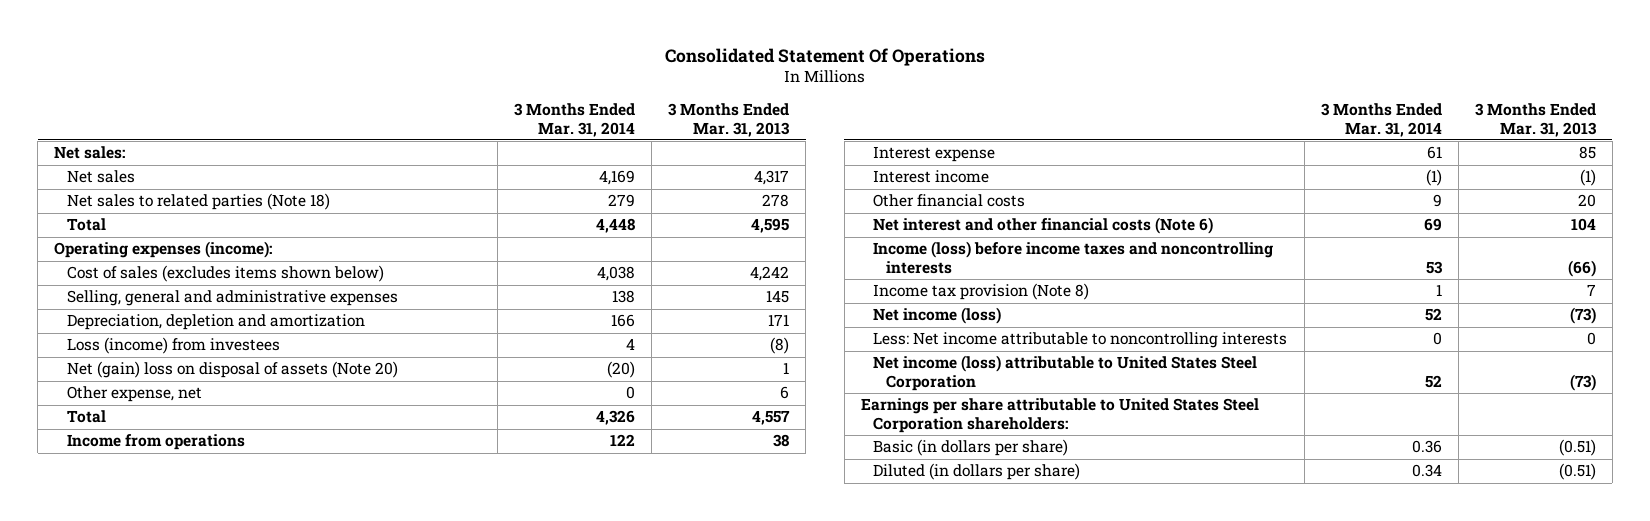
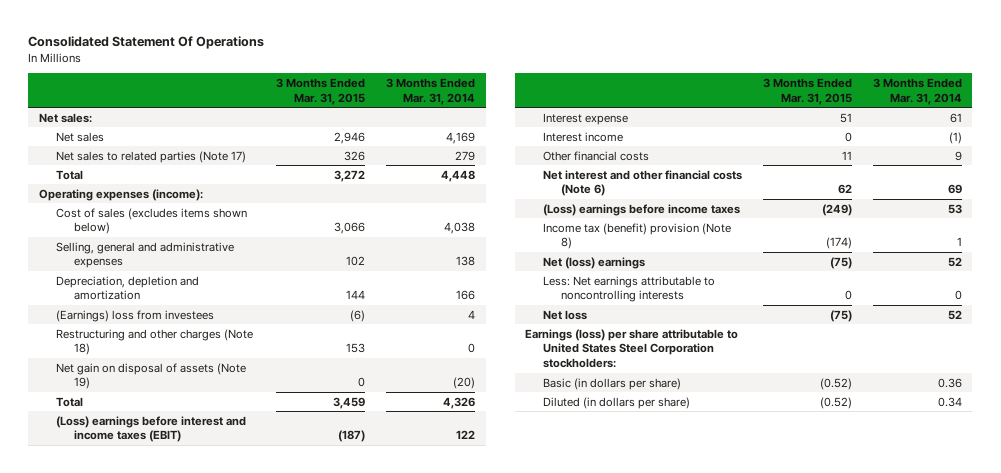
[668,103,791,137] 3 Months Ended Mar. 31, 2013 -> none
none -> [276,77,366,105] 3 Months Ended Mar. 31, 2015
[66,193,330,211] Net sales to related parties (Note 18) -> [56,150,247,163] Net sales to related parties (Note 17)
[66,386,202,403] Other expense, net -> none
[66,337,280,355] Loss (income) from investees -> [56,309,215,322] (Earnings) loss from investees
none -> [56,328,254,356] Restructuring and other charges (Note 18)
[66,361,398,379] Net (gain) loss on disposal of assets (Note 20) -> [56,362,247,390] Net gain on disposal of assets (Note 19)
[66,434,245,451] Income from operations -> [56,415,247,443] (Loss) earnings before interest and income taxes (EBIT)
[873,241,1274,274] Income (loss) before income taxes and noncontrolling interests -> [542,203,740,216] (Loss) earnings before income taxes
[873,283,1090,301] Income tax provision (Note 8) -> [542,222,731,250] Income tax (benefit) provision (Note 8)
[873,307,1002,325] Net income (loss) -> [542,256,645,269] Net (loss) earnings
[873,332,1288,349] Less: Net income attributable to noncontrolling interests -> [542,275,715,303] Less: Net earnings attributable to noncontrolling interests
[873,355,1258,391] Net income (loss) attributable to United States Steel Corporation -> [542,309,587,320] Net loss
[860,398,1259,433] Earnings per share attributable to United States Steel Corporation shareholders: -> [525,328,739,369] Earnings (loss) per share attributable to United States Steel Corporation stockholders:

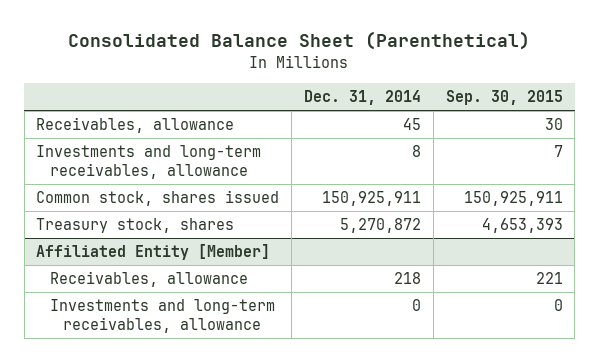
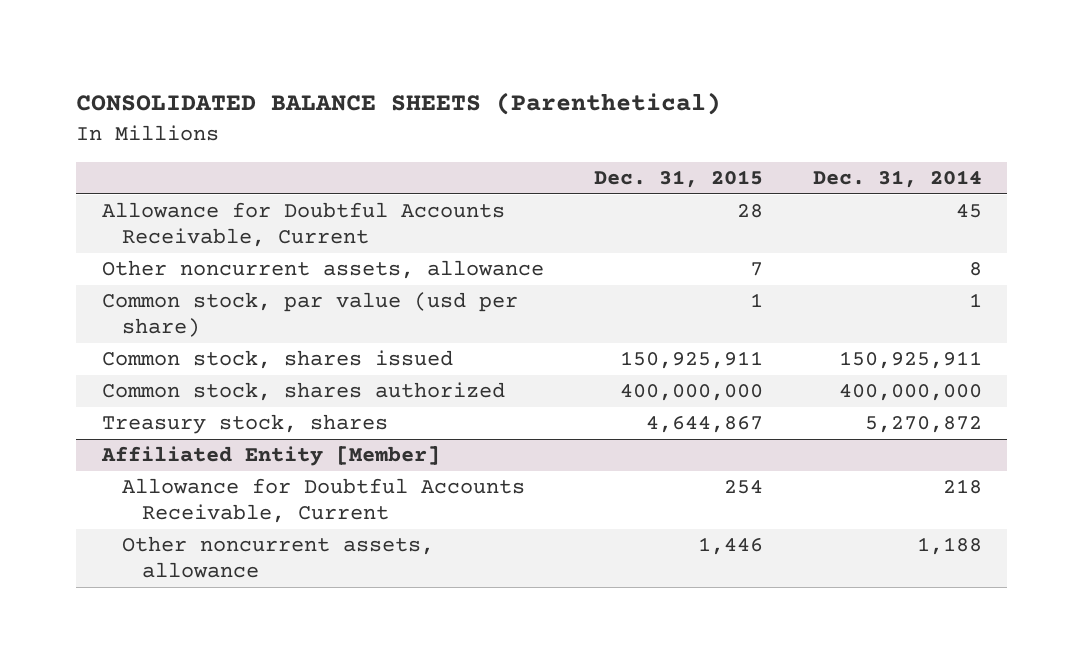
[68,31,531,51] Consolidated Balance Sheet (Parenthetical) -> [76,92,722,116] CONSOLIDATED BALANCE SHEETS (Parenthetical)
[445,89,563,105] Sep. 30, 2015 -> none
none -> [593,169,763,188] Dec. 31, 2015
[36,117,235,134] Receivables, allowance -> [101,202,505,248] Allowance for Doubtful Accounts Receivable, Current
[36,145,262,179] Investments and long-term receivables, allowance -> [101,260,544,280] Other noncurrent assets, allowance
none -> [101,292,518,338] Common stock, par value (usd per share)
none -> [101,382,505,402] Common stock, shares authorized
[49,299,275,333] Investments and long-term receivables, allowance -> none
[49,271,248,288] Receivables, allowance -> [122,478,526,524] Allowance for Doubtful Accounts Receivable, Current
none -> [122,536,435,579] Other noncurrent assets, allowance

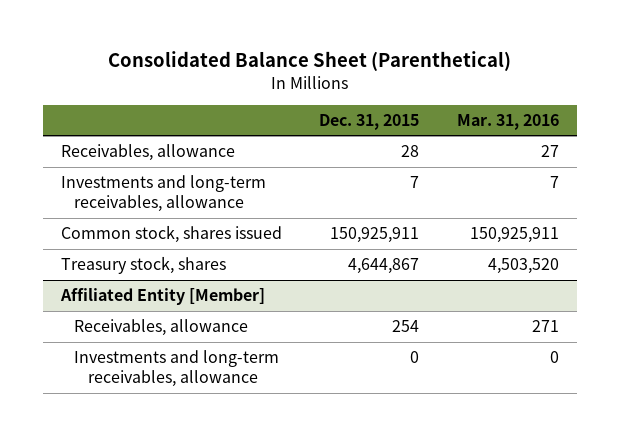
[76,92,722,116] CONSOLIDATED BALANCE SHEETS (Parenthetical) -> [107,51,511,72] Consolidated Balance Sheet (Parenthetical)
[813,169,983,188] Dec. 31, 2014 -> none
none -> [456,113,559,130] Mar. 31, 2016
[101,292,518,338] Common stock, par value (usd per share) -> none
[101,202,505,248] Allowance for Doubtful Accounts Receivable, Current -> [61,144,236,162] Receivables, allowance
[101,260,544,280] Other noncurrent assets, allowance -> [61,175,267,213] Investments and long-term receivables, allowance
[101,382,505,402] Common stock, shares authorized -> none
[122,536,435,579] Other noncurrent assets, allowance -> none
[122,478,526,524] Allowance for Doubtful Accounts Receivable, Current -> [74,319,249,337] Receivables, allowance
none -> [74,350,280,388] Investments and long-term receivables, allowance

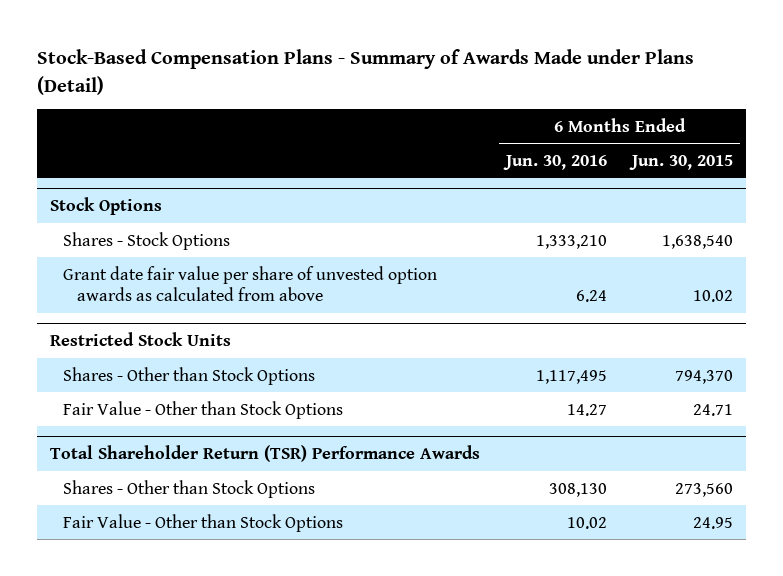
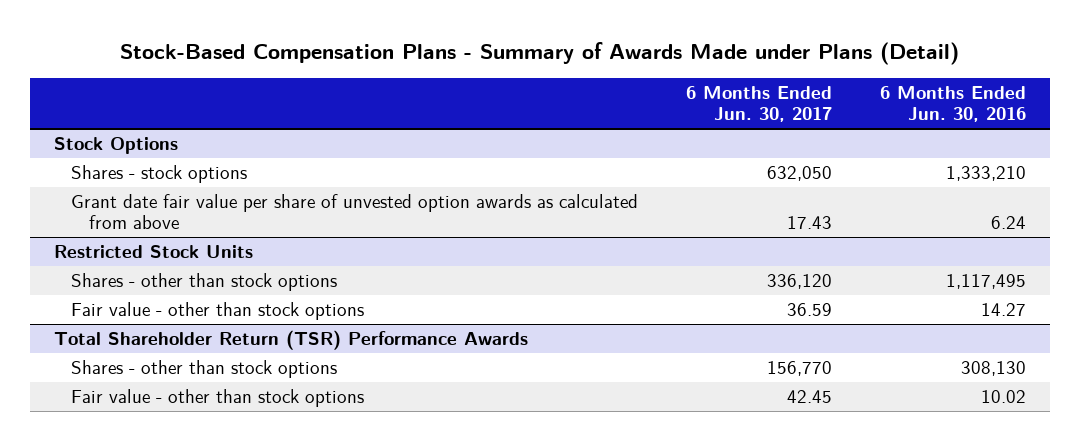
[629,154,734,170] Jun. 30, 2015 -> none
none -> [685,85,832,123] 6 Months Ended Jun. 30, 2017
[63,231,231,250] Shares - Stock Options -> [71,164,248,183] Shares - stock options
[63,366,316,385] Shares - Other than Stock Options -> [71,272,338,291] Shares - other than stock options
[63,400,344,419] Fair Value - Other than Stock Options -> [71,301,365,320] Fair value - other than stock options
[63,479,316,498] Shares - Other than Stock Options -> [71,359,338,378] Shares - other than stock options
[63,513,344,532] Fair Value - Other than Stock Options -> [71,388,365,407] Fair value - other than stock options

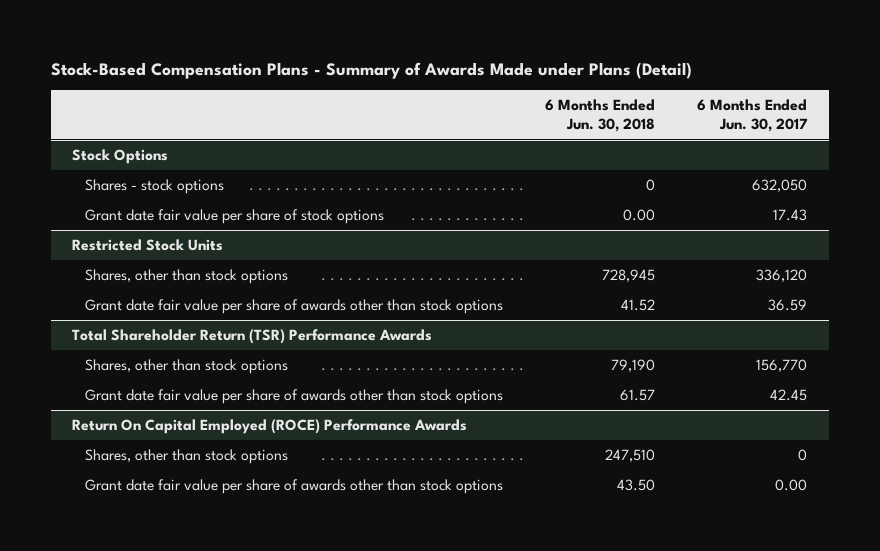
[879,85,1026,123] 6 Months Ended Jun. 30, 2016 -> none
none -> [545,99,656,132] 6 Months Ended Jun. 30, 2018
[71,193,639,230] Grant date fair value per share of unvested option awards as calculated from above -> [84,209,384,225] Grant date fair value per share of stock options
[71,272,338,291] Shares - other than stock options -> [84,269,288,285] Shares, other than stock options
[71,301,365,320] Fair value - other than stock options -> [84,299,503,315] Grant date fair value per share of awards other than stock options
[71,359,338,378] Shares - other than stock options -> [84,359,288,375] Shares, other than stock options
[71,388,365,407] Fair value - other than stock options -> [84,389,503,405] Grant date fair value per share of awards other than stock options
none -> [72,419,468,435] Return On Capital Employed (ROCE) Performance Awards
none -> [84,449,288,465] Shares, other than stock options
none -> [84,479,503,495] Grant date fair value per share of awards other than stock options

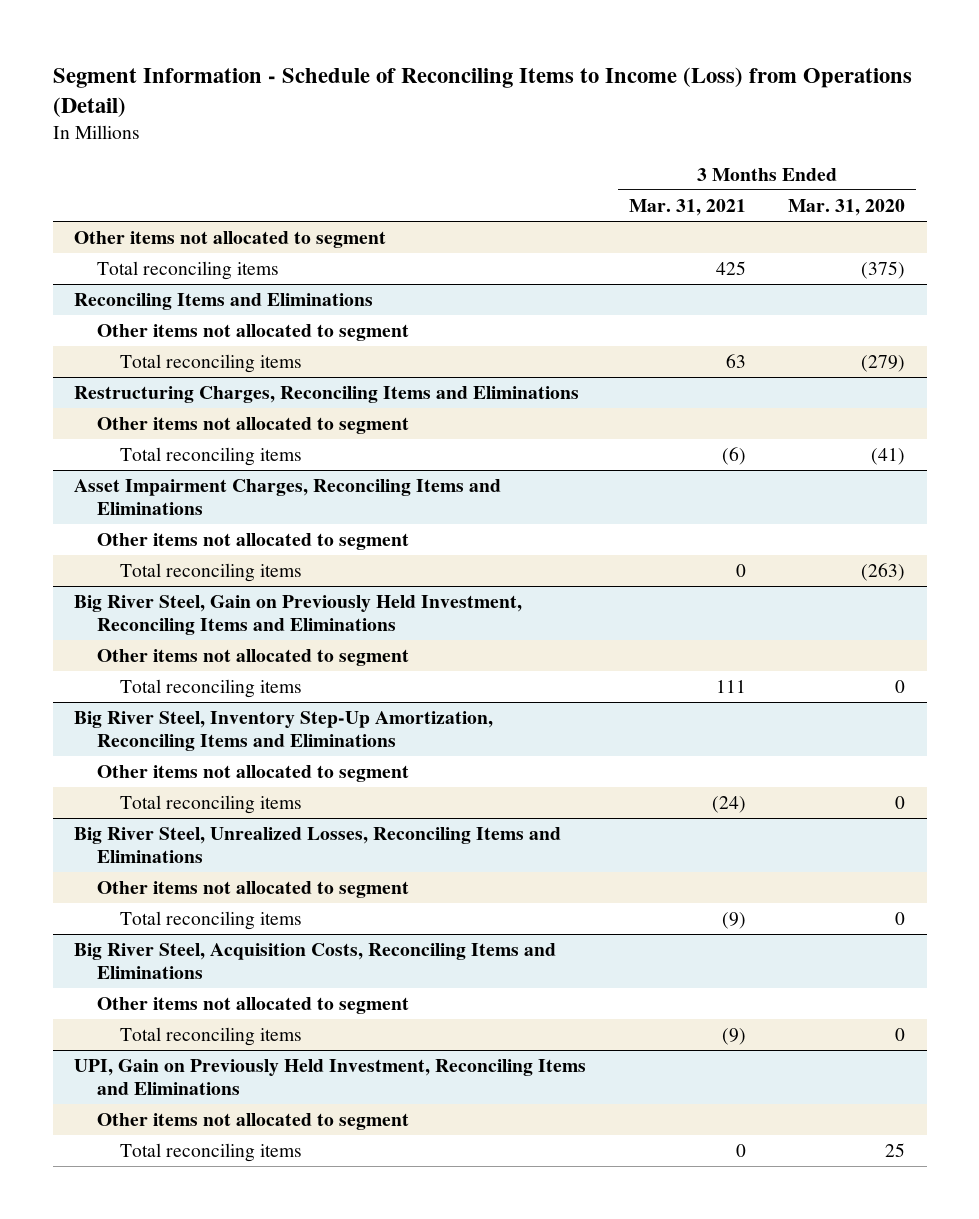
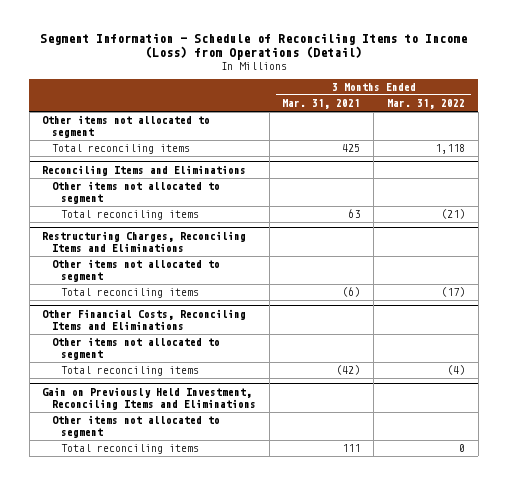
[788,198,906,216] Mar. 31, 2020 -> none
none -> [386,99,465,110] Mar. 31, 2022
[73,479,501,516] Asset Impairment Charges, Reconciling Items and Eliminations -> none
none -> [42,309,247,330] Other Financial Costs, Reconciling Items and Eliminations
[735,564,746,578] 0 -> [336,365,361,376] (42)
[73,595,522,636] Big River Steel, Gain on Previously Held Investment, Reconciling Items and Eliminations -> [42,387,256,410] Gain on Previously Held Investment, Reconciling Items and Eliminations
[73,711,493,752] Big River Steel, Inventory Step-Up Amortization, Reconciling Items and Eliminations -> none
[96,765,409,783] Other items not allocated to segment -> none
[119,795,302,815] Total reconciling items -> none
[73,827,561,864] Big River Steel, Unrealized Losses, Reconciling Items and Eliminations -> none
[96,881,409,899] Other items not allocated to segment -> none
[119,911,302,931] Total reconciling items -> none
[73,943,556,980] Big River Steel, Acquisition Costs, Reconciling Items and Eliminations -> none
[96,997,409,1015] Other items not allocated to segment -> none
[119,1027,302,1047] Total reconciling items -> none
[73,1059,586,1096] UPI, Gain on Previously Held Investment, Reconciling Items and Eliminations -> none
[96,1113,409,1131] Other items not allocated to segment -> none
[119,1143,302,1163] Total reconciling items -> none

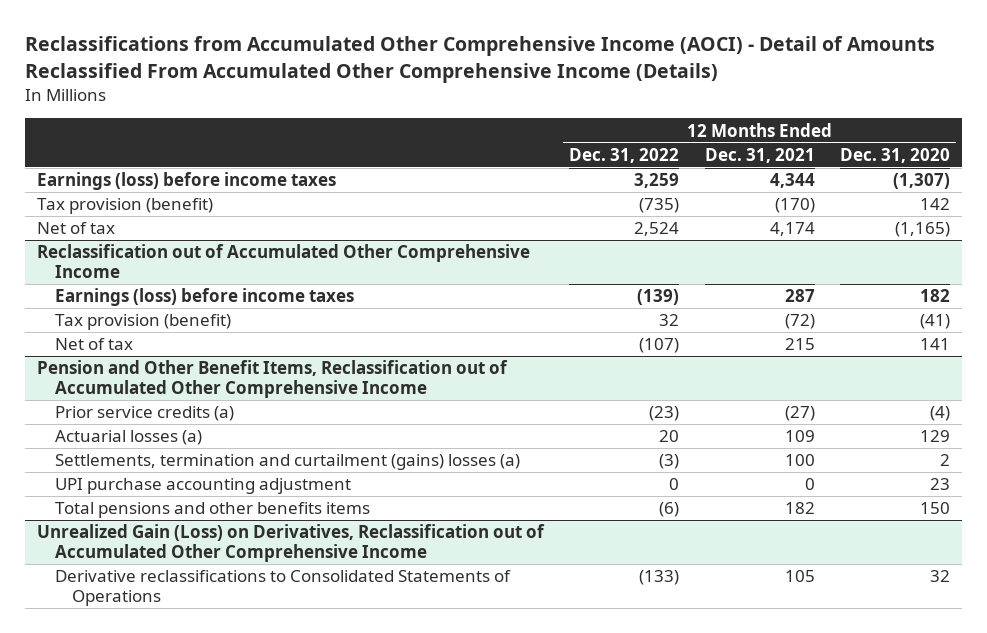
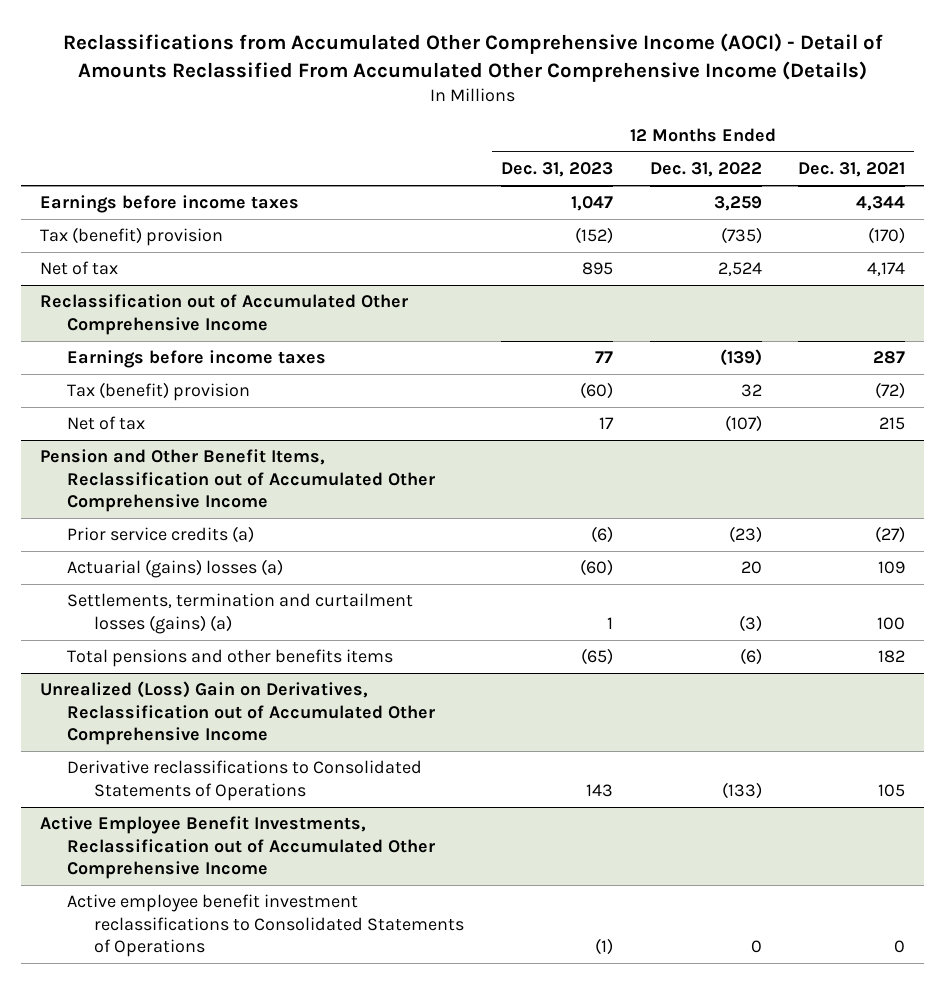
[839,148,950,164] Dec. 31, 2020 -> none
none -> [500,162,613,178] Dec. 31, 2023
[37,172,337,191] Earnings (loss) before income taxes -> [39,195,299,214] Earnings before income taxes
[37,198,214,215] Tax provision (benefit) -> [39,227,223,247] Tax (benefit) provision
[54,288,354,307] Earnings (loss) before income taxes -> [66,350,326,369] Earnings before income taxes
[54,314,231,331] Tax provision (benefit) -> [66,382,250,402] Tax (benefit) provision
[54,478,351,495] UPI purchase accounting adjustment -> none
[54,430,202,446] Actuarial losses (a) -> [66,559,283,579] Actuarial (gains) losses (a)
[54,454,520,471] Settlements, termination and curtailment (gains) losses (a) -> [66,593,413,634] Settlements, termination and curtailment losses (gains) (a)
[37,524,546,563] Unrealized Gain (Loss) on Derivatives, Reclassification out of Accumulated Other Comprehensive Income -> [39,681,435,746] Unrealized (Loss) Gain on Derivatives, Reclassification out of Accumulated Other Comprehensive Income
none -> [39,816,435,880] Active Employee Benefit Investments, Reclassification out of Accumulated Other Comprehensive Income
none -> [66,894,465,958] Active employee benefit investment reclassifications to Consolidated Statements of Operations

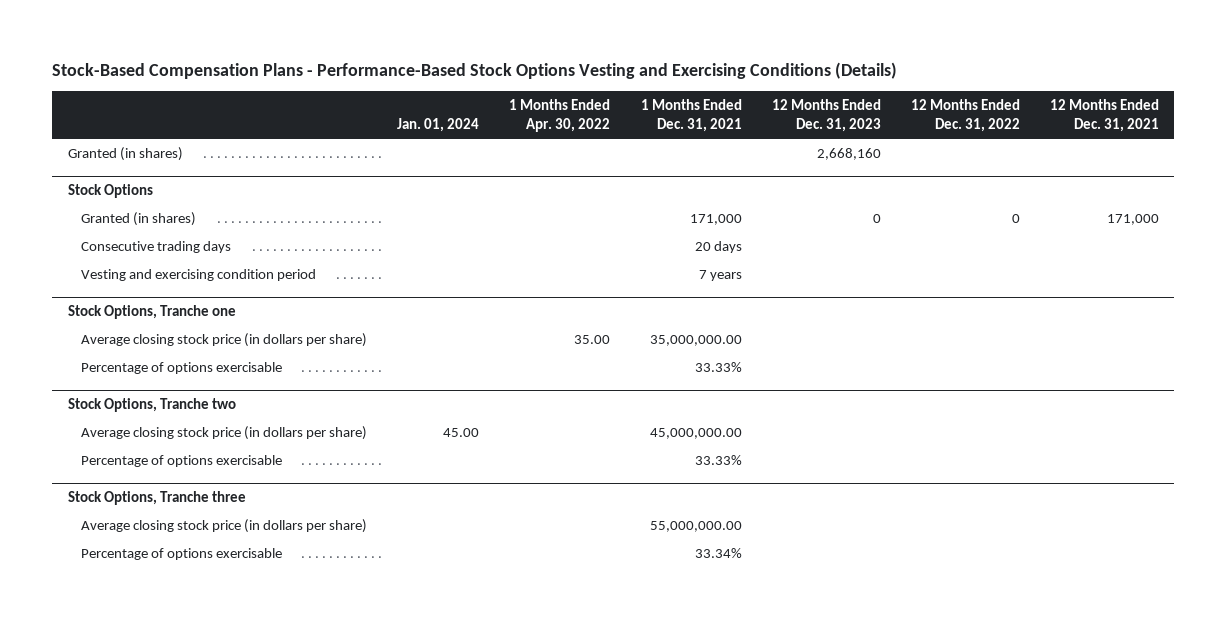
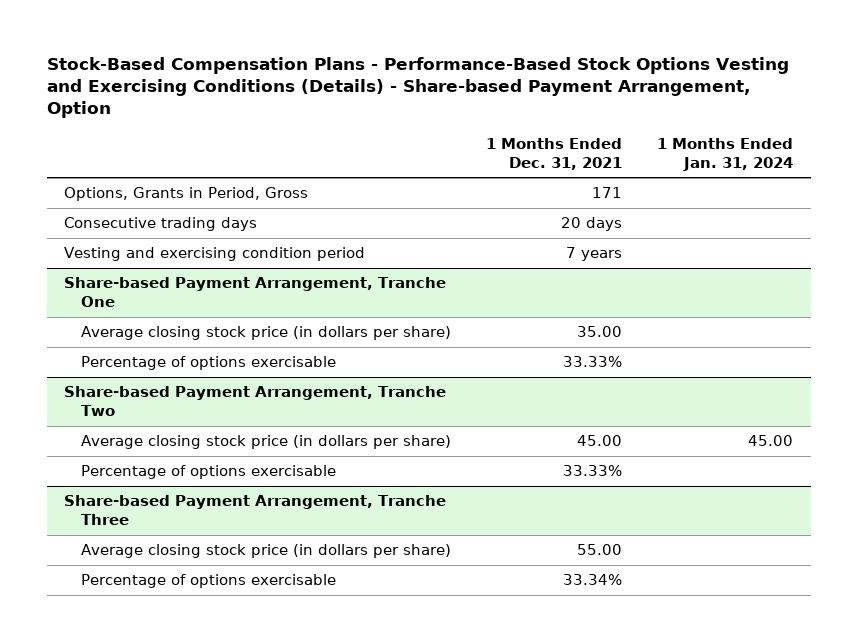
[52,61,898,79] Stock-Based Compensation Plans - Performance-Based Stock Options Vesting and Exercising Conditions (Details) -> [47,56,790,119] Stock-Based Compensation Plans - Performance-Based Stock Options Vesting and Exercising Conditions (Details) - Share-based Payment Arrangement, Option
[397,118,480,133] Jan. 01, 2024 -> none
[509,98,611,133] 1 Months Ended Apr. 30, 2022 -> none
[771,98,881,133] 12 Months Ended Dec. 31, 2023 -> none
[910,98,1020,133] 12 Months Ended Dec. 31, 2022 -> none
[1050,98,1160,133] 12 Months Ended Dec. 31, 2021 -> none
none -> [657,138,794,171] 1 Months Ended Jan. 31, 2024
[67,146,183,161] Granted (in shares) -> none
[67,184,153,199] Stock Options -> none
[80,211,196,226] Granted (in shares) -> none
none -> [64,187,309,202] Options, Grants in Period, Gross
[67,305,236,320] Stock Options, Tranche one -> none
none -> [64,277,447,307] Share-based Payment Arrangement, Tranche One
[649,334,742,346] 35,000,000.00 -> [577,326,623,338] 35.00
[67,398,236,413] Stock Options, Tranche two -> none
none -> [64,386,447,416] Share-based Payment Arrangement, Tranche Two
[649,427,742,439] 45,000,000.00 -> [577,435,623,447] 45.00
[67,491,246,506] Stock Options, Tranche three -> none
none -> [64,495,447,525] Share-based Payment Arrangement, Tranche Three
[649,520,742,532] 55,000,000.00 -> [577,544,623,556] 55.00

